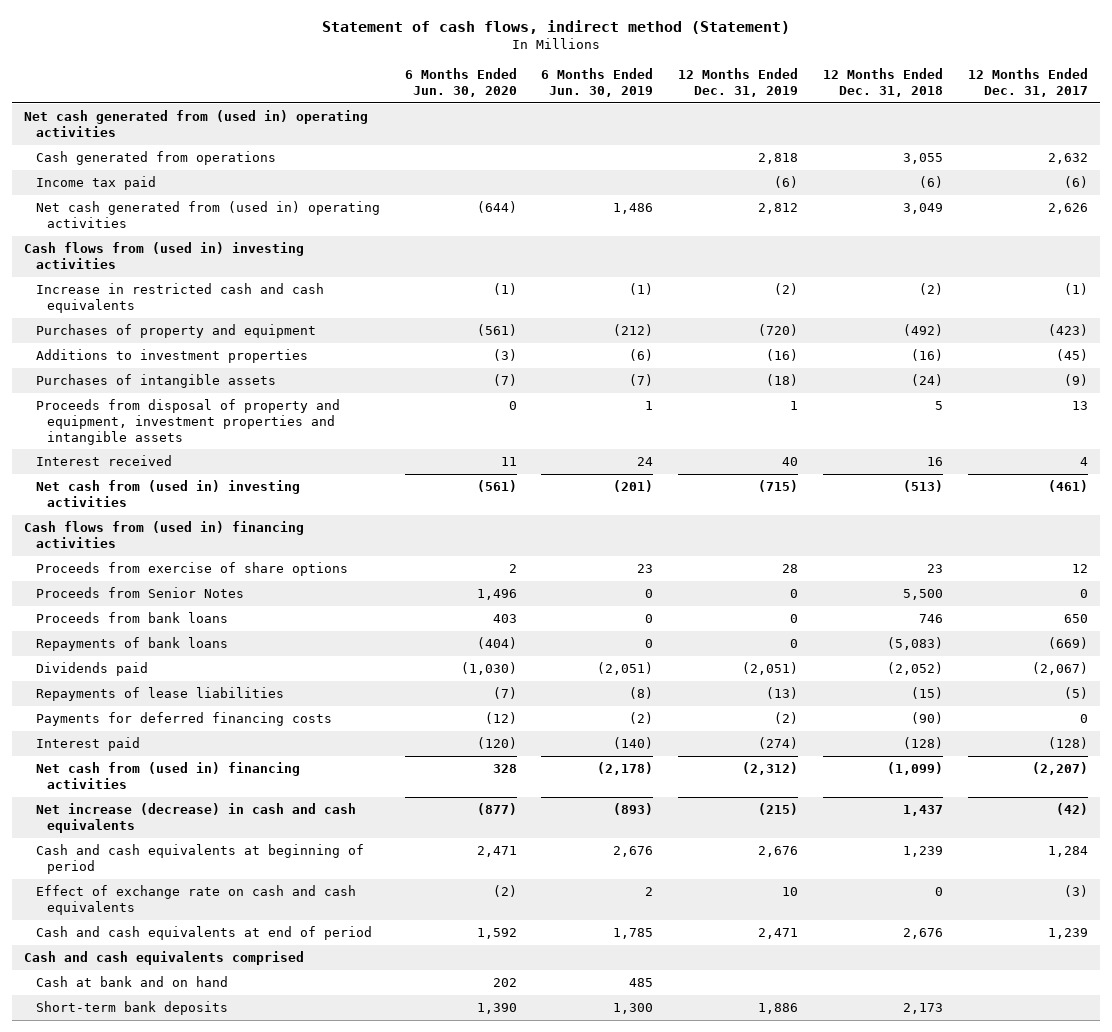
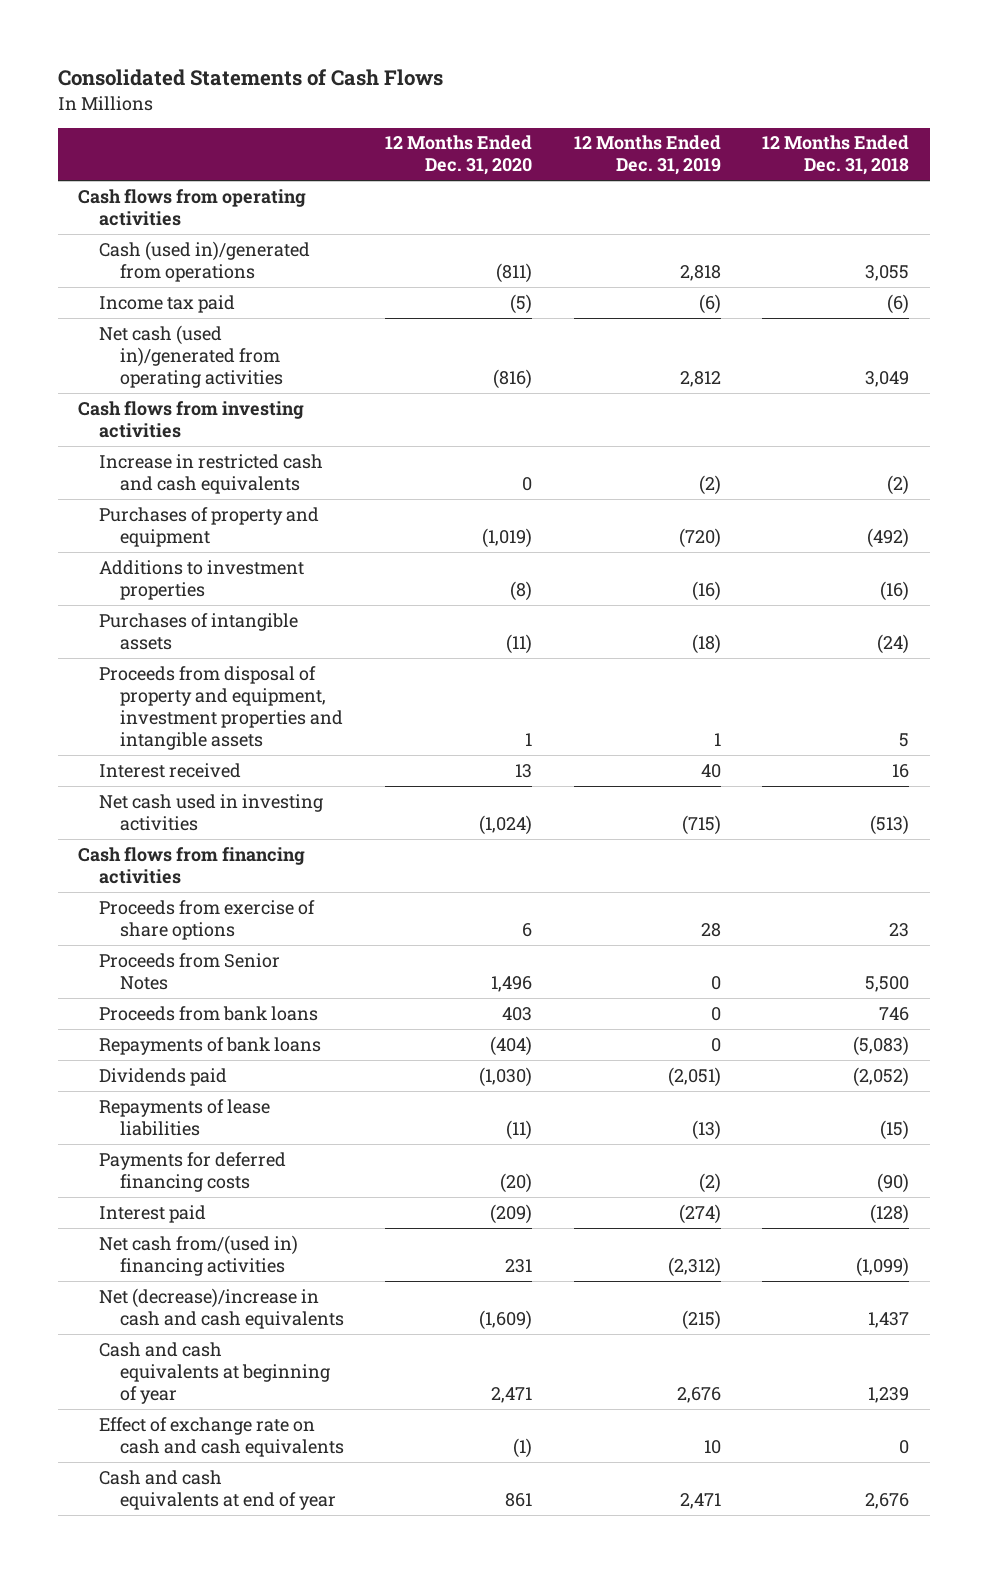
[321,19,790,34] Statement of cash flows, indirect method (Statement) -> [57,69,443,87] Consolidated Statements of Cash Flows
[404,68,517,97] 6 Months Ended Jun. 30, 2020 -> none
[541,68,654,97] 6 Months Ended Jun. 30, 2019 -> none
[967,68,1088,97] 12 Months Ended Dec. 31, 2017 -> none
none -> [385,135,533,176] 12 Months Ended Dec. 31, 2020
[24,110,369,137] Net cash generated from (used in) operating activities -> [78,188,307,226] Cash flows from operating activities
[35,151,276,166] Cash generated from operations -> [99,240,311,282] Cash (used in)/generated from operations
[35,201,380,228] Net cash generated from (used in) operating activities -> [99,324,284,388] Net cash (used in)/generated from operating activities
[24,242,305,269] Cash flows from (used in) investing activities -> [78,400,305,438] Cash flows from investing activities
[35,480,300,507] Net cash from (used in) investing activities -> [99,793,324,831] Net cash used in investing activities
[24,521,305,548] Cash flows from (used in) financing activities -> [78,846,306,884] Cash flows from financing activities
[35,762,300,789] Net cash from (used in) financing activities -> [99,1234,299,1276] Net cash from/(used in) financing activities
[35,803,356,833] Net increase (decrease) in cash and cash equivalents -> [99,1287,345,1329] Net (decrease)/increase in cash and cash equivalents
[35,844,364,874] Cash and cash equivalents at beginning of period -> [99,1341,331,1404] Cash and cash equivalents at beginning of year
[24,951,305,966] Cash and cash equivalents comprised -> none
[35,976,228,988] Cash at bank and on hand -> none
[35,1001,228,1016] Short-term bank deposits -> none
[35,926,372,941] Cash and cash equivalents at end of period -> [99,1469,337,1510] Cash and cash equivalents at end of year

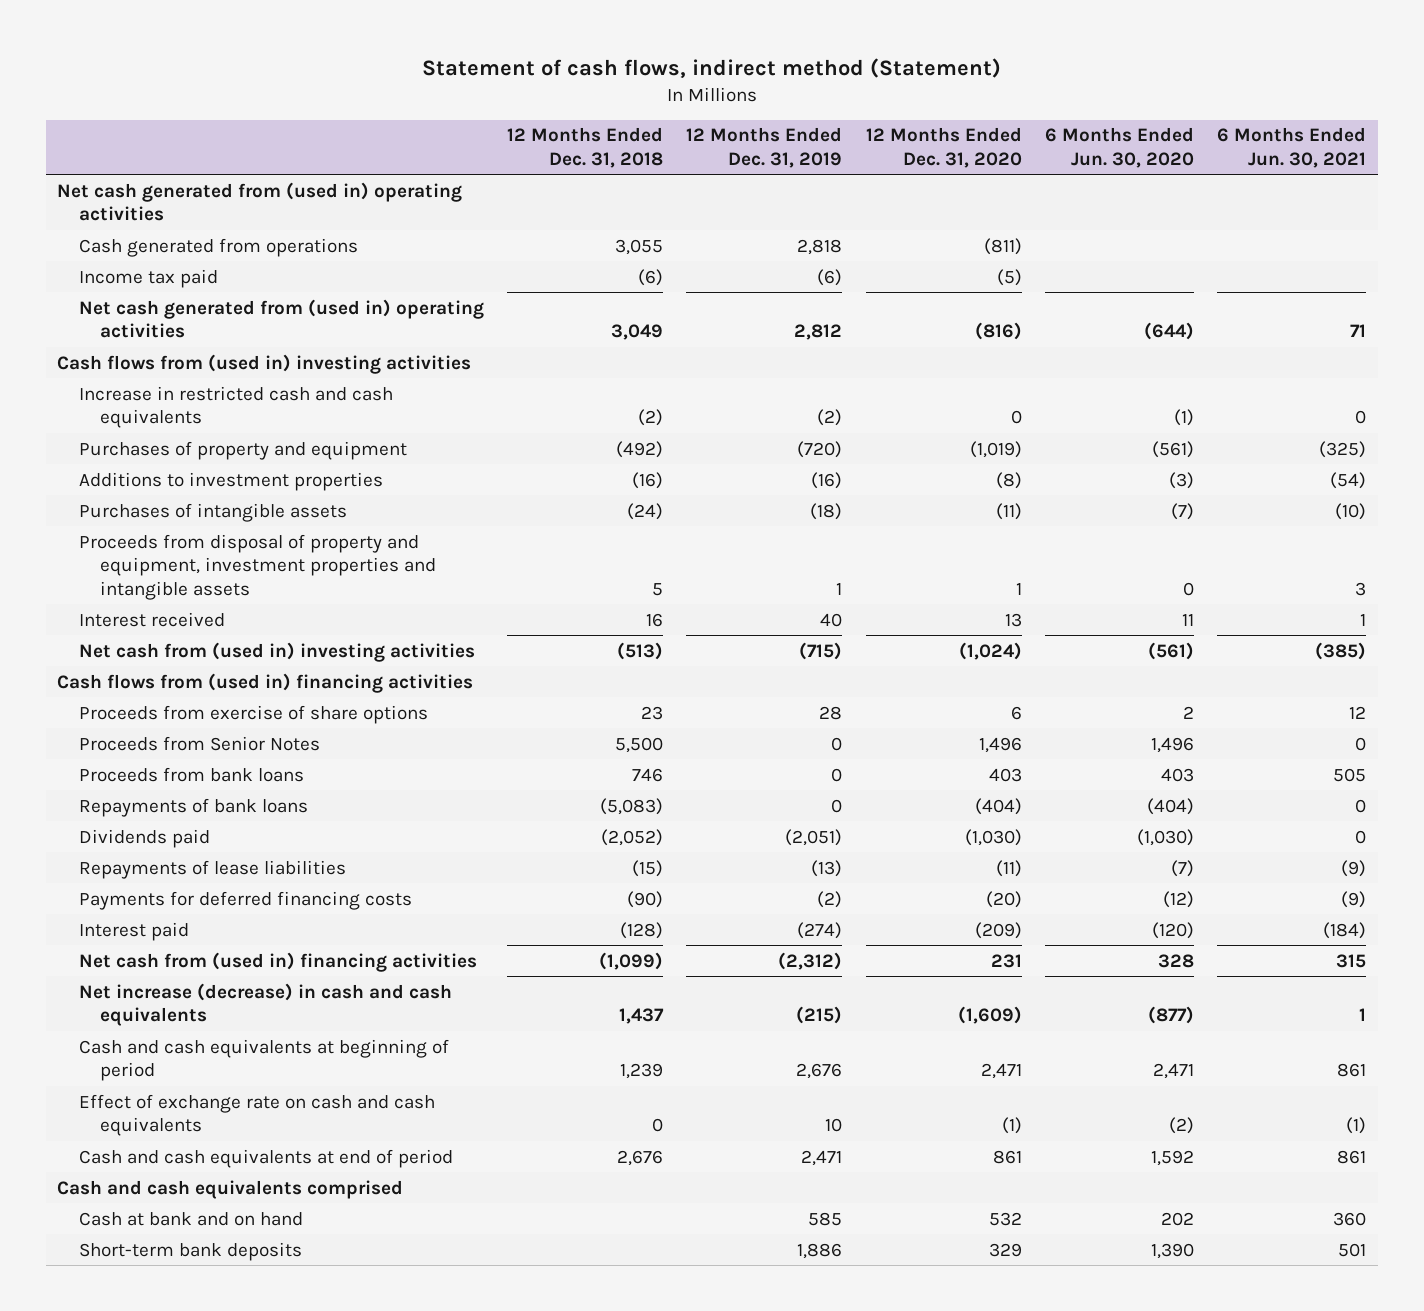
[57,69,443,87] Consolidated Statements of Cash Flows -> [421,58,1001,79] Statement of cash flows, indirect method (Statement)
none -> [1045,127,1195,168] 6 Months Ended Jun. 30, 2020
none -> [1217,127,1367,168] 6 Months Ended Jun. 30, 2021
[78,188,307,226] Cash flows from operating activities -> [57,181,463,222] Net cash generated from (used in) operating activities
[99,240,311,282] Cash (used in)/generated from operations -> [78,237,358,257] Cash generated from operations
[99,324,284,388] Net cash (used in)/generated from operating activities -> [78,298,484,339] Net cash generated from (used in) operating activities
[78,400,305,438] Cash flows from investing activities -> [57,353,472,374] Cash flows from (used in) investing activities
[99,793,324,831] Net cash used in investing activities -> [78,641,475,662] Net cash from (used in) investing activities
[78,846,306,884] Cash flows from financing activities -> [57,672,474,693] Cash flows from (used in) financing activities
[99,1234,299,1276] Net cash from/(used in) financing activities -> [78,951,477,972] Net cash from (used in) financing activities
[99,1287,345,1329] Net (decrease)/increase in cash and cash equivalents -> [78,982,452,1027] Net increase (decrease) in cash and cash equivalents
[99,1341,331,1404] Cash and cash equivalents at beginning of year -> [78,1038,449,1082] Cash and cash equivalents at beginning of period
[99,1469,337,1510] Cash and cash equivalents at end of year -> [78,1148,453,1168] Cash and cash equivalents at end of period
none -> [57,1179,404,1199] Cash and cash equivalents comprised
none -> [78,1211,303,1226] Cash at bank and on hand
none -> [78,1241,302,1261] Short-term bank deposits

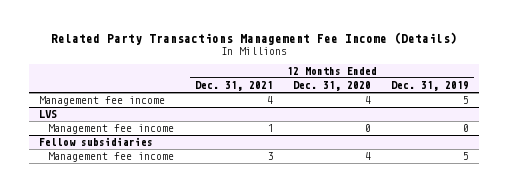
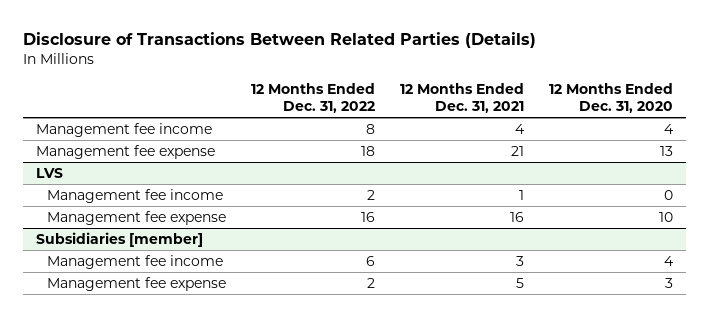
[51,32,458,46] Related Party Transactions Management Fee Income (Details) -> [23,31,537,48] Disclosure of Transactions Between Related Parties (Details)
[390,81,469,92] Dec. 31, 2019 -> none
none -> [251,82,376,114] 12 Months Ended Dec. 31, 2022
none -> [35,144,215,159] Management fee expense
none -> [47,210,227,225] Management fee expense
[39,137,154,147] Fellow subsidiaries -> [35,231,203,247] Subsidiaries [member]
none -> [47,276,227,291] Management fee expense

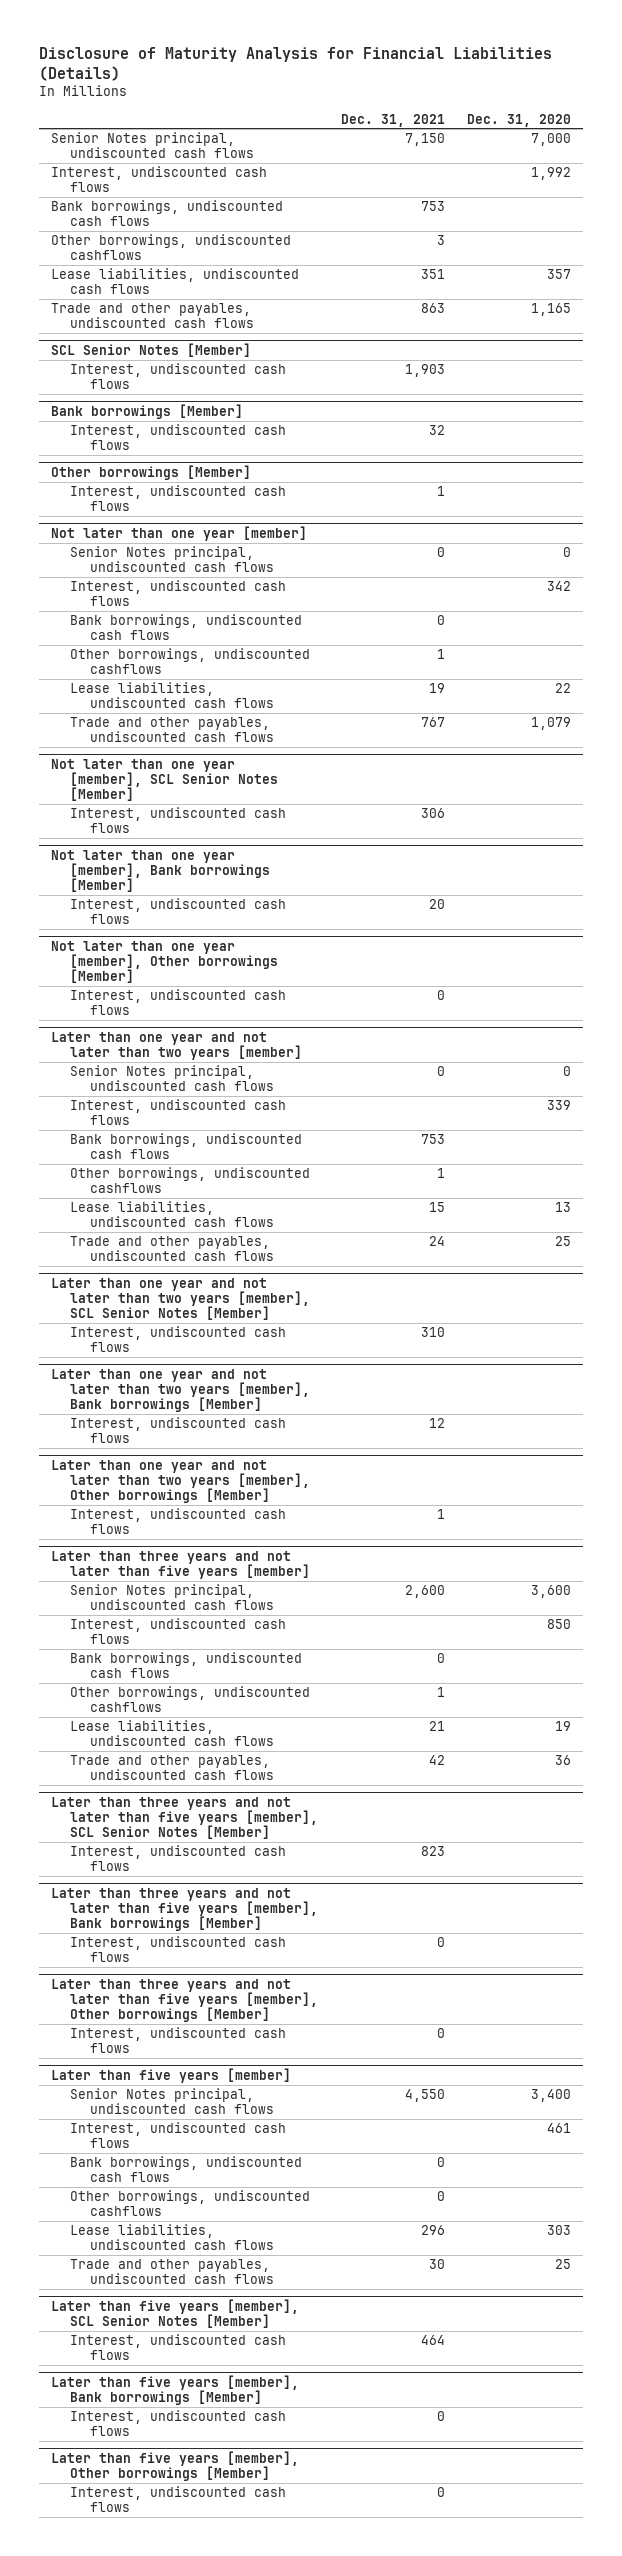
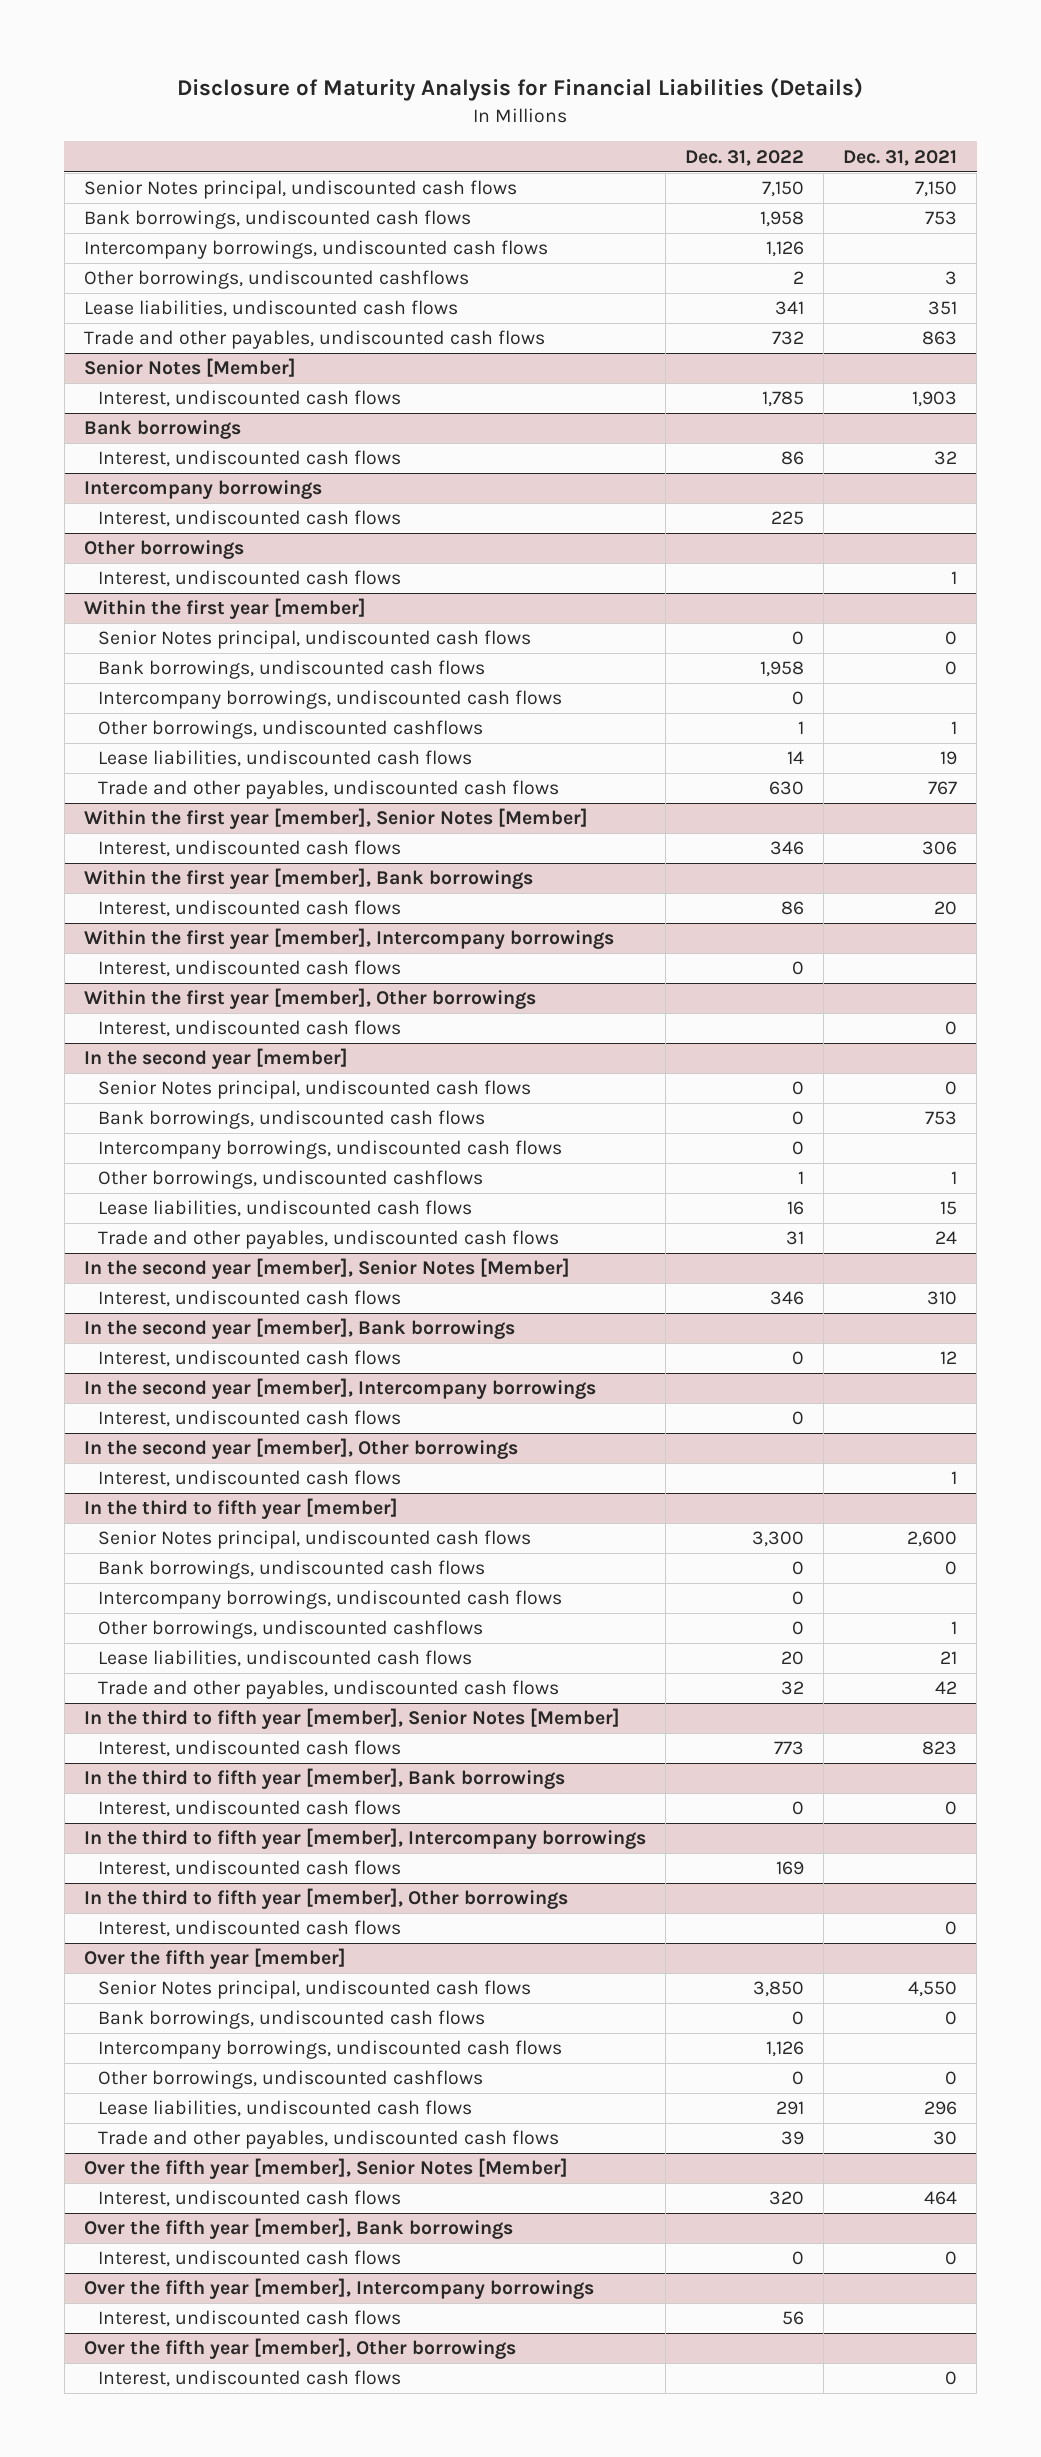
[467,113,572,127] Dec. 31, 2020 -> none
none -> [684,149,804,166] Dec. 31, 2022
[50,166,267,193] Interest, undiscounted cash flows -> none
none -> [83,240,548,260] Intercompany borrowings, undiscounted cash flows
[50,342,251,357] SCL Senior Notes [Member] -> [83,358,296,378] Senior Notes [Member]
[50,403,243,419] Bank borrowings [Member] -> [83,420,241,440] Bank borrowings
none -> [83,480,322,500] Intercompany borrowings
none -> [98,510,402,528] Interest, undiscounted cash flows
[50,464,251,480] Other borrowings [Member] -> [83,540,244,560] Other borrowings
[50,525,307,541] Not later than one year [member] -> [83,598,366,620] Within the first year [member]
[70,580,287,607] Interest, undiscounted cash flows -> none
none -> [98,690,563,710] Intercompany borrowings, undiscounted cash flows
[50,758,279,801] Not later than one year [member], SCL Senior Notes [Member] -> none
none -> [83,808,588,830] Within the first year [member], Senior Notes [Member]
[50,849,271,892] Not later than one year [member], Bank borrowings [Member] -> none
none -> [83,868,533,890] Within the first year [member], Bank borrowings
[50,940,279,983] Not later than one year [member], Other borrowings [Member] -> none
none -> [83,928,614,950] Within the first year [member], Intercompany borrowings
none -> [98,960,402,978] Interest, undiscounted cash flows
none -> [83,988,536,1010] Within the first year [member], Other borrowings
[50,1031,303,1060] Later than one year and not later than two years [member] -> [83,1048,348,1070] In the second year [member]
[70,1099,287,1126] Interest, undiscounted cash flows -> none
none -> [98,1140,563,1160] Intercompany borrowings, undiscounted cash flows
[50,1277,311,1320] Later than one year and not later than two years [member], SCL Senior Notes [Member] -> none
none -> [83,1258,570,1280] In the second year [member], Senior Notes [Member]
[50,1368,311,1412] Later than one year and not later than two years [member], Bank borrowings [Member] -> none
none -> [83,1318,515,1340] In the second year [member], Bank borrowings
[50,1459,311,1503] Later than one year and not later than two years [member], Other borrowings [Member] -> none
none -> [83,1378,596,1400] In the second year [member], Intercompany borrowings
none -> [98,1410,402,1428] Interest, undiscounted cash flows
none -> [83,1438,518,1460] In the second year [member], Other borrowings
[50,1550,311,1579] Later than three years and not later than five years [member] -> [83,1498,398,1520] In the third to fifth year [member]
[70,1618,287,1645] Interest, undiscounted cash flows -> none
none -> [98,1590,563,1610] Intercompany borrowings, undiscounted cash flows
[50,1796,319,1839] Later than three years and not later than five years [member], SCL Senior Notes [Member] -> none
none -> [83,1708,620,1730] In the third to fifth year [member], Senior Notes [Member]
[50,1887,319,1931] Later than three years and not later than five years [member], Bank borrowings [Member] -> none
none -> [83,1768,565,1790] In the third to fifth year [member], Bank borrowings
[50,1978,319,2022] Later than three years and not later than five years [member], Other borrowings [Member] -> none
none -> [83,1828,646,1850] In the third to fifth year [member], Intercompany borrowings
none -> [98,1860,402,1878] Interest, undiscounted cash flows
none -> [83,1888,568,1910] In the third to fifth year [member], Other borrowings
[50,2067,291,2083] Later than five years [member] -> [83,1948,346,1970] Over the fifth year [member]
[70,2122,287,2149] Interest, undiscounted cash flows -> none
none -> [98,2040,563,2060] Intercompany borrowings, undiscounted cash flows
[50,2298,299,2328] Later than five years [member], SCL Senior Notes [Member] -> none
none -> [83,2158,568,2180] Over the fifth year [member], Senior Notes [Member]
[50,2374,299,2405] Later than five years [member], Bank borrowings [Member] -> none
none -> [83,2218,513,2240] Over the fifth year [member], Bank borrowings
[50,2450,299,2481] Later than five years [member], Other borrowings [Member] -> none
none -> [83,2278,594,2300] Over the fifth year [member], Intercompany borrowings
none -> [98,2310,402,2328] Interest, undiscounted cash flows
none -> [83,2338,516,2360] Over the fifth year [member], Other borrowings

